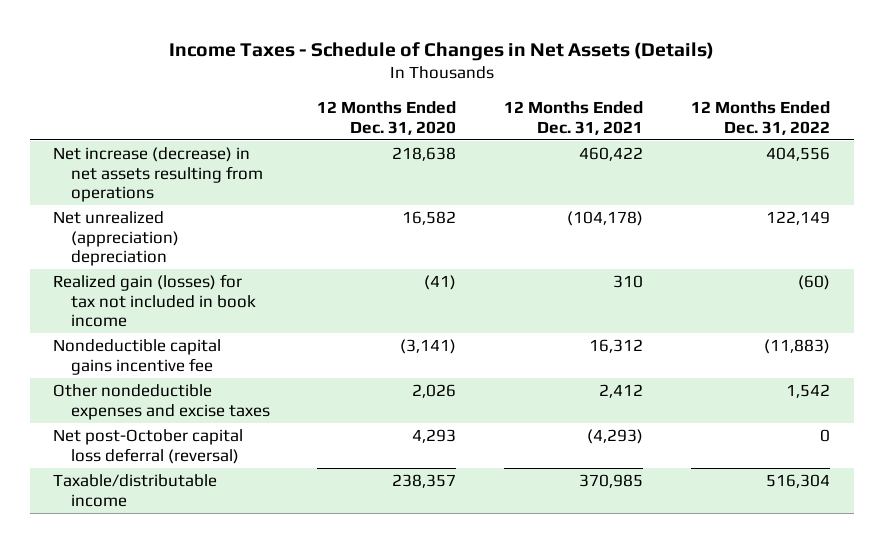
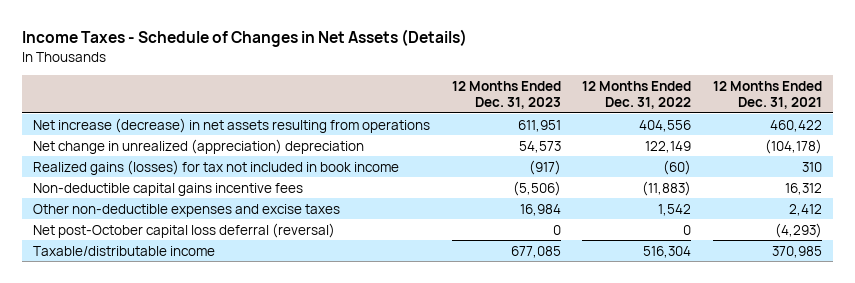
[317,101,457,135] 12 Months Ended Dec. 31, 2020 -> none
none -> [451,80,561,110] 12 Months Ended Dec. 31, 2023
[53,211,179,266] Net unrealized (appreciation) depreciation -> [32,138,364,154] Net change in unrealized (appreciation) depreciation
[53,274,256,327] Realized gain (losses) for tax not included in book income -> [32,159,399,175] Realized gains (losses) for tax not included in book income
[53,339,222,375] Nondeductible capital gains incentive fee -> [32,182,303,196] Non-deductible capital gains incentive fees
[53,384,270,420] Other nondeductible expenses and excise taxes -> [32,203,340,217] Other non-deductible expenses and excise taxes

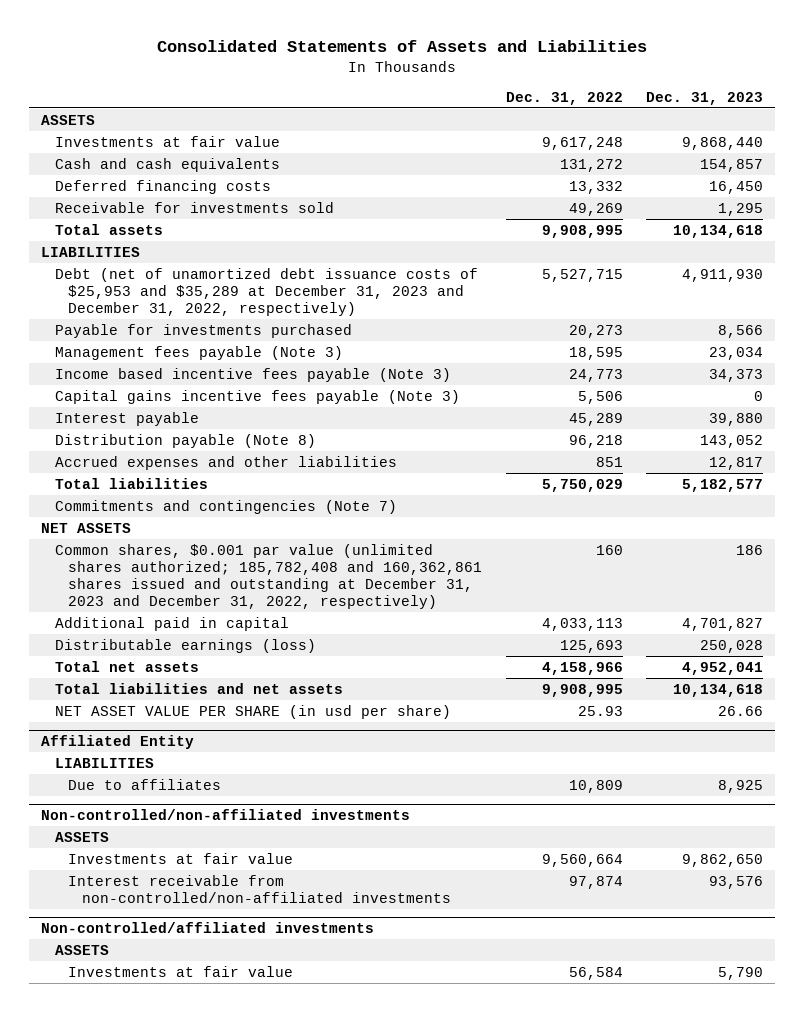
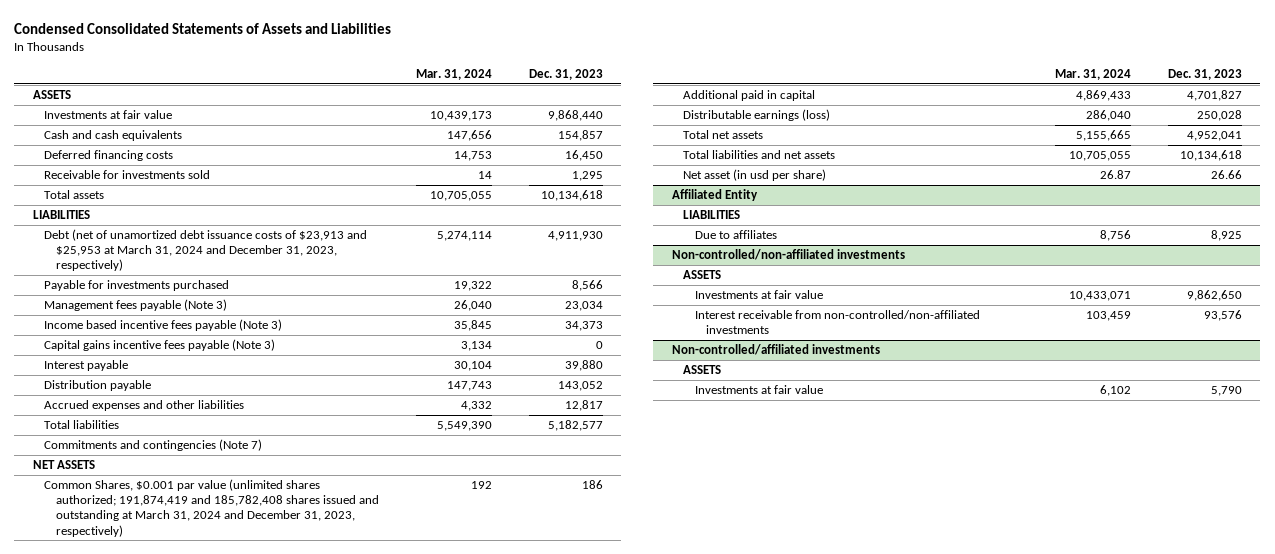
[156,39,647,52] Consolidated Statements of Assets and Liabilities -> [14,23,392,35] Condensed Consolidated Statements of Assets and Liabilities
[505,91,623,105] Dec. 31, 2022 -> none
none -> [415,68,492,80] Mar. 31, 2024
[54,267,478,316] Debt (net of unamortized debt issuance costs of $25,953 and $35,289 at December 31, 2023 and December 31, 2022, respectively) -> [44,228,368,272] Debt (net of unamortized debt issuance costs of $23,913 and $25,953 at March 31, 2024 and December 31, 2023, respectively)
[54,433,316,448] Distribution payable (Note 8) -> [44,379,152,391] Distribution payable
[54,543,483,609] Common shares, $0.001 par value (unlimited shares authorized; 185,782,408 and 160,362,861 shares issued and outstanding at December 31, 2023 and December 31, 2022, respectively) -> [44,478,379,537] Common Shares, $0.001 par value (unlimited shares authorized; 191,874,419 and 185,782,408 shares issued and outstanding at March 31, 2024 and December 31, 2023, respectively)
[54,704,451,719] NET ASSET VALUE PER SHARE (in usd per share) -> [683,168,827,181] Net asset (in usd per share)

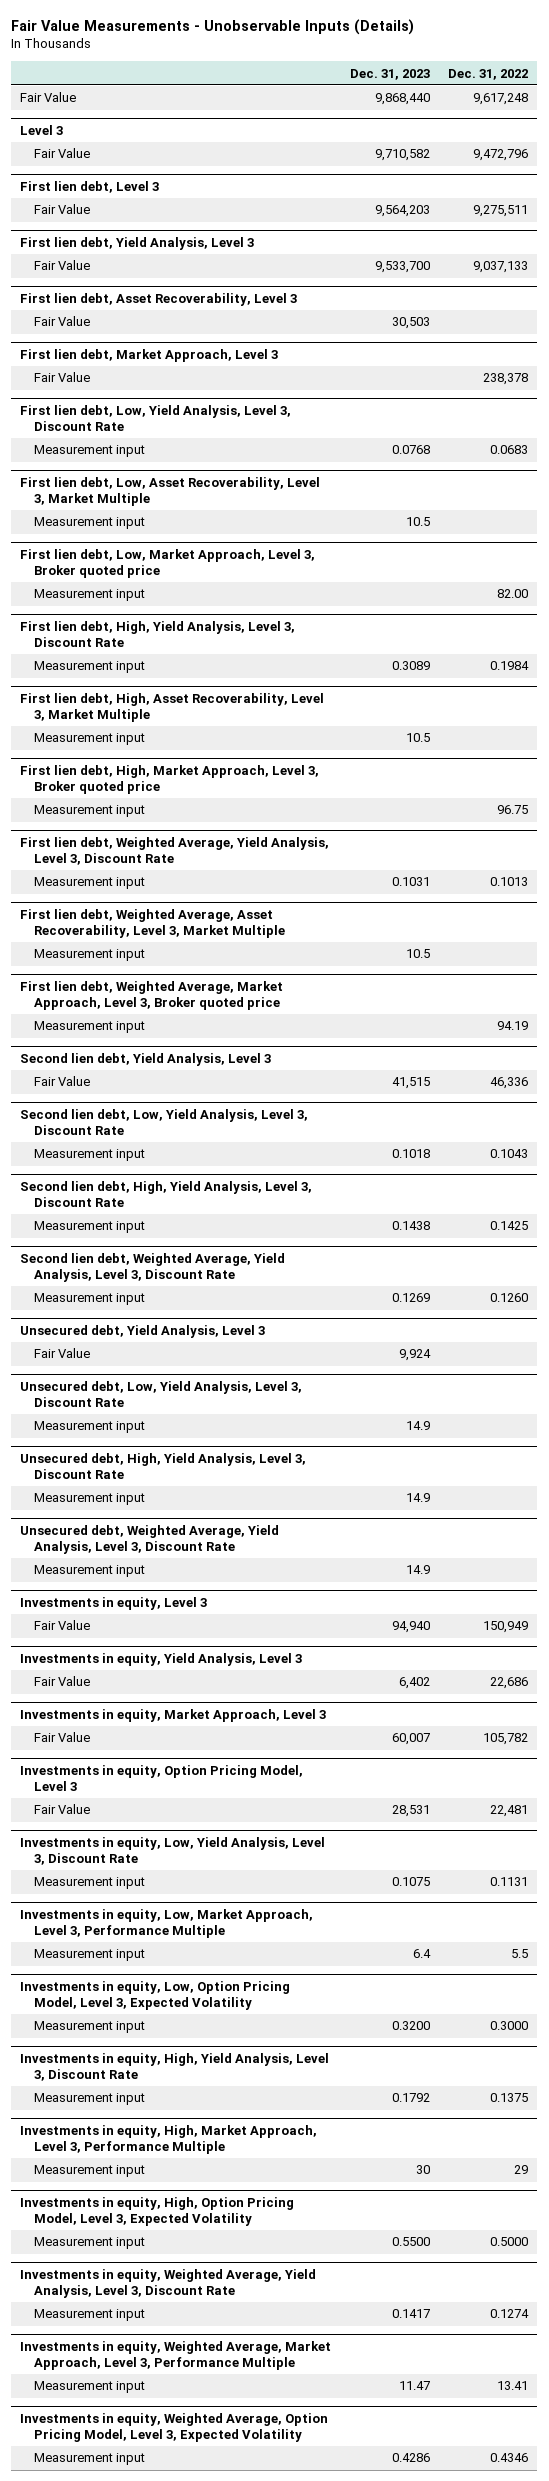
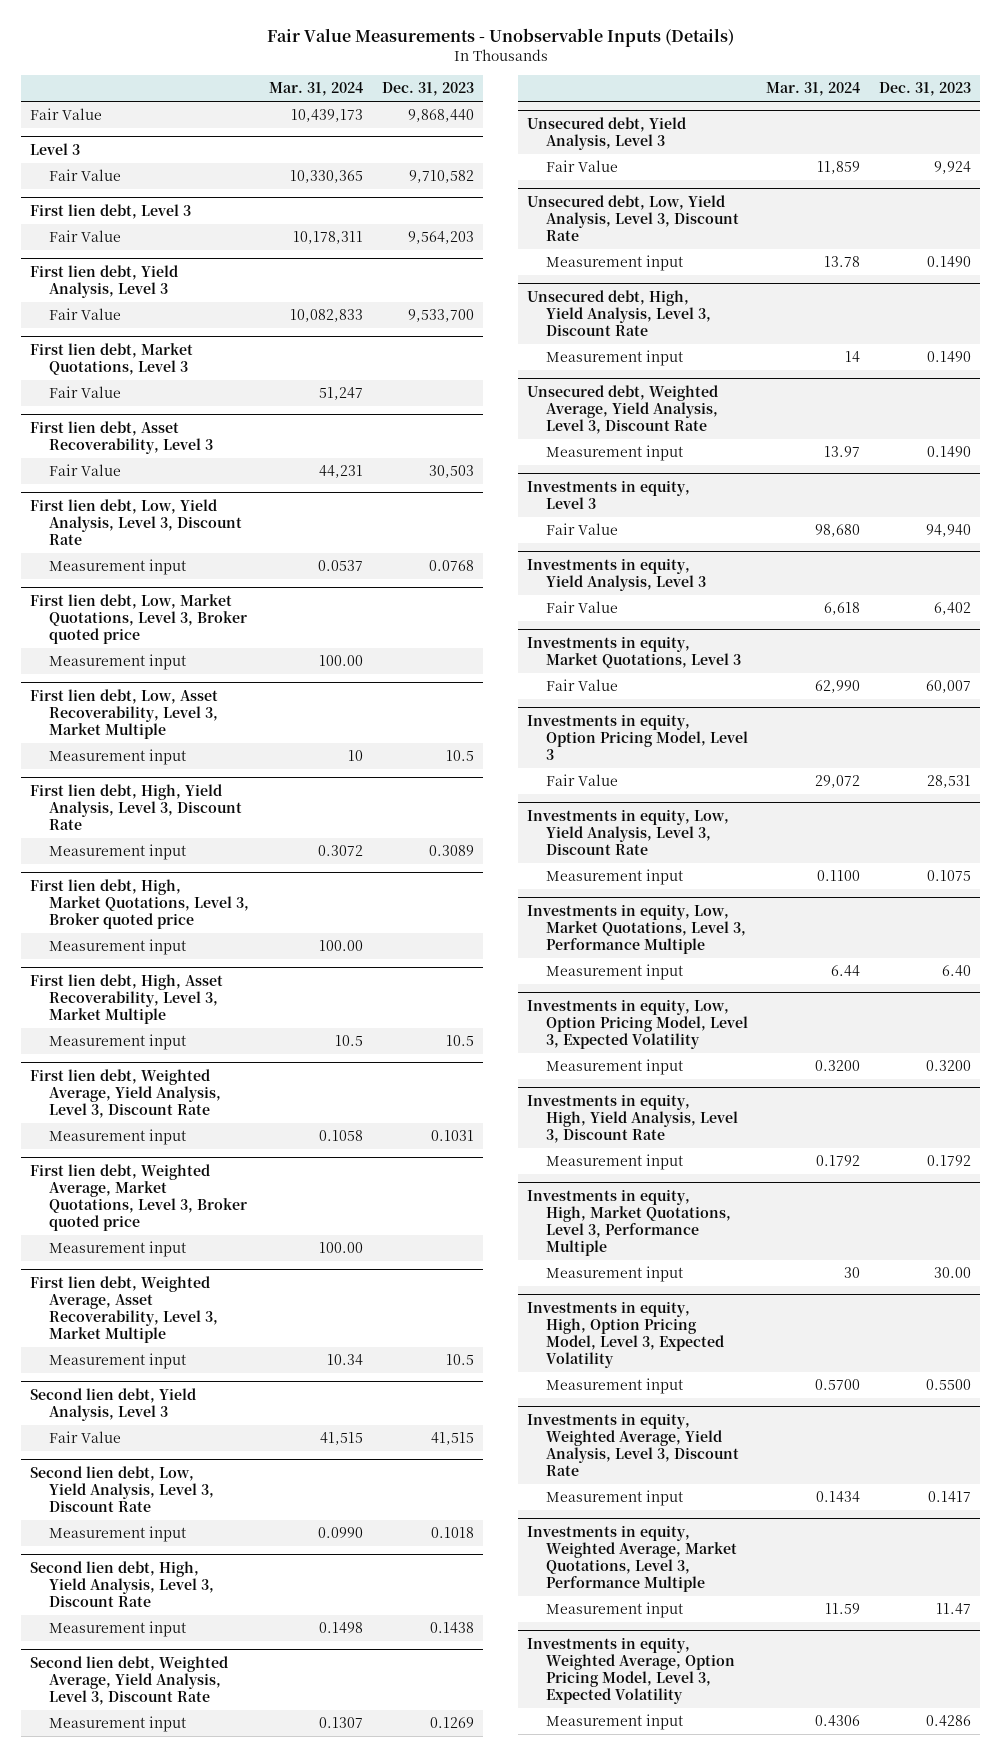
[448,68,529,80] Dec. 31, 2022 -> none
none -> [269,81,364,96] Mar. 31, 2024
none -> [30,342,194,375] First lien debt, Market Quotations, Level 3
none -> [48,386,121,399] Fair Value
[20,348,279,362] First lien debt, Market Approach, Level 3 -> none
[34,372,91,383] Fair Value -> none
none -> [30,593,247,645] First lien debt, Low, Market Quotations, Level 3, Broker quoted price
none -> [48,654,186,671] Measurement input
[20,548,316,578] First lien debt, Low, Market Approach, Level 3, Broker quoted price -> none
[34,589,146,602] Measurement input -> none
none -> [30,878,249,930] First lien debt, High, Market Quotations, Level 3, Broker quoted price
none -> [48,939,186,956] Measurement input
[20,764,320,794] First lien debt, High, Market Approach, Level 3, Broker quoted price -> none
[34,805,146,818] Measurement input -> none
none -> [30,1163,247,1232] First lien debt, Weighted Average, Market Quotations, Level 3, Broker quoted price
none -> [48,1241,186,1258] Measurement input
[20,980,284,1010] First lien debt, Weighted Average, Market Approach, Level 3, Broker quoted price -> none
[34,1021,146,1034] Measurement input -> none
[405,1421,430,1431] 14.9 -> [927,256,972,268] 0.1490
[405,1493,430,1503] 14.9 -> [927,351,972,363] 0.1490
[405,1565,430,1575] 14.9 -> [927,446,972,458] 0.1490
[20,1708,327,1722] Investments in equity, Market Approach, Level 3 -> [527,635,741,668] Investments in equity, Market Quotations, Level 3
[20,1908,314,1938] Investments in equity, Low, Market Approach, Level 3, Performance Multiple -> [527,903,746,955] Investments in equity, Low, Market Quotations, Level 3, Performance Multiple
[412,1949,431,1959] 6.4 -> [942,965,972,977] 6.40
[20,2124,318,2154] Investments in equity, High, Market Approach, Level 3, Performance Multiple -> [527,1188,731,1257] Investments in equity, High, Market Quotations, Level 3, Performance Multiple
[415,2165,430,2175] 30 -> [934,1267,972,1279] 30.00
[20,2340,332,2370] Investments in equity, Weighted Average, Market Approach, Level 3, Performance Multiple -> [527,1524,737,1593] Investments in equity, Weighted Average, Market Quotations, Level 3, Performance Multiple

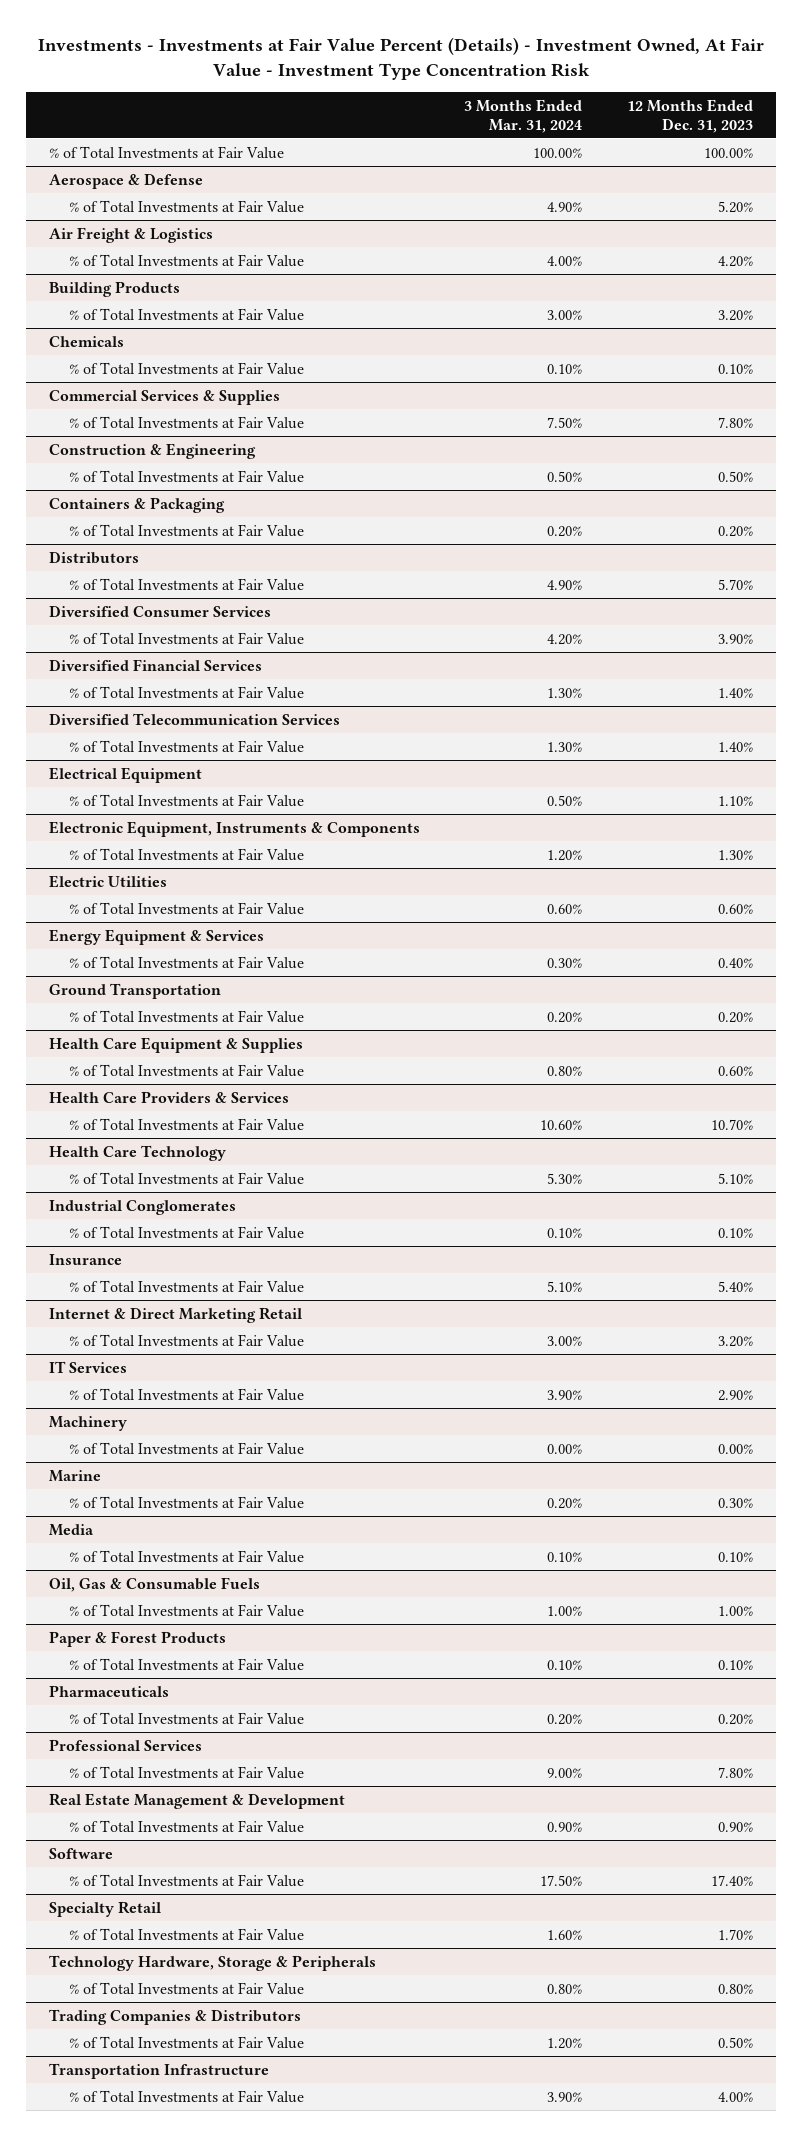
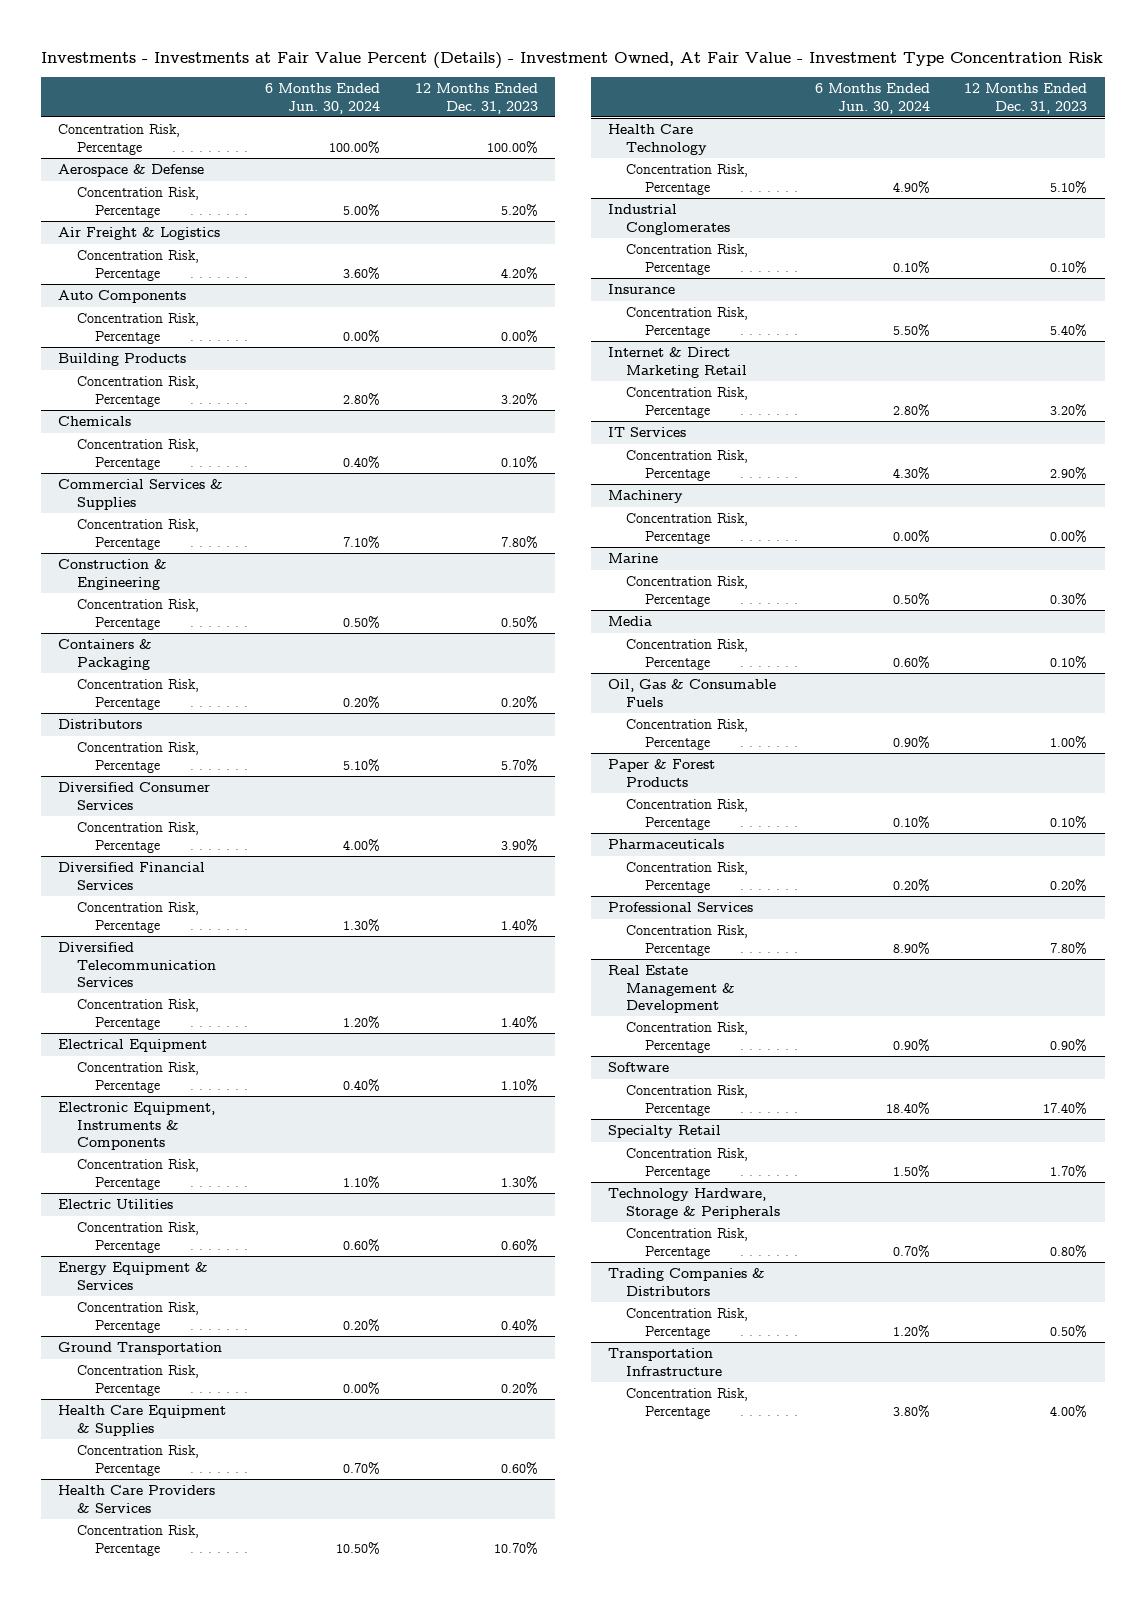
[464,98,583,133] 3 Months Ended Mar. 31, 2024 -> none
none -> [265,83,381,114] 6 Months Ended Jun. 30, 2024
[48,145,284,159] % of Total Investments at Fair Value -> [58,124,181,155] Concentration Risk, Percentage
[68,199,304,213] % of Total Investments at Fair Value -> [76,187,199,218] Concentration Risk, Percentage
[68,253,304,267] % of Total Investments at Fair Value -> [76,250,199,281] Concentration Risk, Percentage
none -> [58,290,187,304] Auto Components
none -> [76,313,199,344] Concentration Risk, Percentage
[68,307,304,321] % of Total Investments at Fair Value -> [76,376,199,407] Concentration Risk, Percentage
[68,361,304,375] % of Total Investments at Fair Value -> [76,439,199,470] Concentration Risk, Percentage
[68,415,304,429] % of Total Investments at Fair Value -> [76,519,199,550] Concentration Risk, Percentage
[68,469,304,483] % of Total Investments at Fair Value -> [76,599,199,630] Concentration Risk, Percentage
[68,523,304,537] % of Total Investments at Fair Value -> [76,679,199,710] Concentration Risk, Percentage
[68,577,304,591] % of Total Investments at Fair Value -> [76,742,199,773] Concentration Risk, Percentage
[68,631,304,645] % of Total Investments at Fair Value -> [76,822,199,853] Concentration Risk, Percentage
[68,685,304,699] % of Total Investments at Fair Value -> [76,902,199,933] Concentration Risk, Percentage
[68,739,304,753] % of Total Investments at Fair Value -> [76,999,199,1030] Concentration Risk, Percentage
[68,793,304,807] % of Total Investments at Fair Value -> [76,1062,199,1093] Concentration Risk, Percentage
[68,847,304,861] % of Total Investments at Fair Value -> [76,1159,199,1190] Concentration Risk, Percentage
[68,901,304,915] % of Total Investments at Fair Value -> [76,1222,199,1253] Concentration Risk, Percentage
[68,955,304,969] % of Total Investments at Fair Value -> [76,1302,199,1333] Concentration Risk, Percentage
[68,1009,304,1023] % of Total Investments at Fair Value -> [76,1365,199,1396] Concentration Risk, Percentage
[68,1063,304,1077] % of Total Investments at Fair Value -> [76,1445,199,1476] Concentration Risk, Percentage
[68,1117,304,1131] % of Total Investments at Fair Value -> [76,1525,199,1556] Concentration Risk, Percentage
[68,1171,304,1185] % of Total Investments at Fair Value -> [626,164,749,195] Concentration Risk, Percentage
[68,1225,304,1239] % of Total Investments at Fair Value -> [626,244,749,275] Concentration Risk, Percentage
[68,1279,304,1293] % of Total Investments at Fair Value -> [626,307,749,338] Concentration Risk, Percentage
[68,1333,304,1347] % of Total Investments at Fair Value -> [626,387,749,418] Concentration Risk, Percentage
[68,1387,304,1401] % of Total Investments at Fair Value -> [626,450,749,481] Concentration Risk, Percentage
[68,1441,304,1455] % of Total Investments at Fair Value -> [626,513,749,544] Concentration Risk, Percentage
[68,1495,304,1509] % of Total Investments at Fair Value -> [626,576,749,607] Concentration Risk, Percentage
[68,1549,304,1563] % of Total Investments at Fair Value -> [626,639,749,670] Concentration Risk, Percentage
[68,1603,304,1617] % of Total Investments at Fair Value -> [626,719,749,750] Concentration Risk, Percentage
[68,1657,304,1671] % of Total Investments at Fair Value -> [626,799,749,830] Concentration Risk, Percentage
[68,1711,304,1725] % of Total Investments at Fair Value -> [626,862,749,893] Concentration Risk, Percentage
[68,1765,304,1779] % of Total Investments at Fair Value -> [626,925,749,956] Concentration Risk, Percentage
[68,1819,304,1833] % of Total Investments at Fair Value -> [626,1022,749,1053] Concentration Risk, Percentage
[68,1873,304,1887] % of Total Investments at Fair Value -> [626,1085,749,1116] Concentration Risk, Percentage
[68,1927,304,1941] % of Total Investments at Fair Value -> [626,1148,749,1179] Concentration Risk, Percentage
[68,1981,304,1995] % of Total Investments at Fair Value -> [626,1228,749,1259] Concentration Risk, Percentage
[68,2035,304,2049] % of Total Investments at Fair Value -> [626,1308,749,1339] Concentration Risk, Percentage
[68,2089,304,2103] % of Total Investments at Fair Value -> [626,1388,749,1419] Concentration Risk, Percentage

